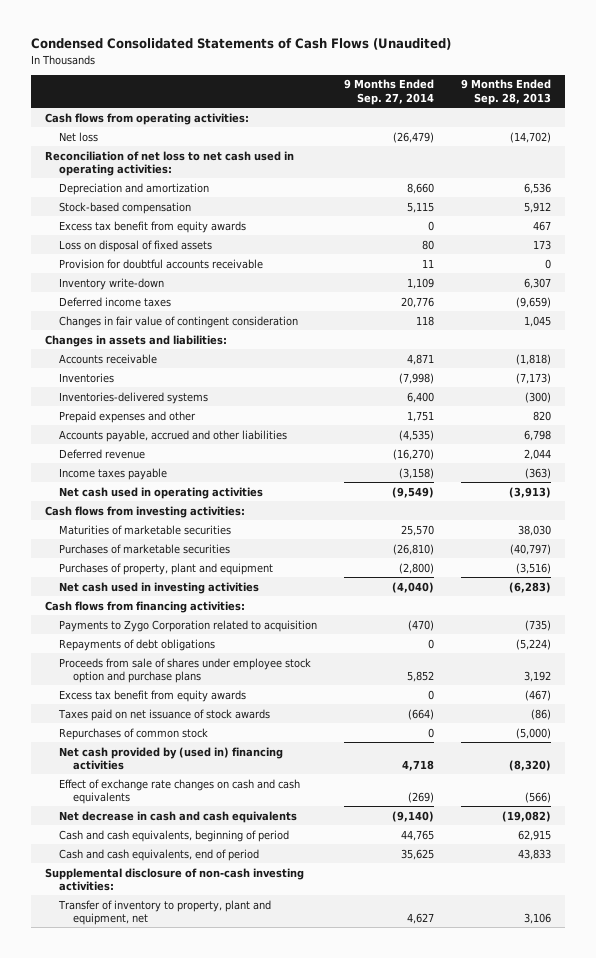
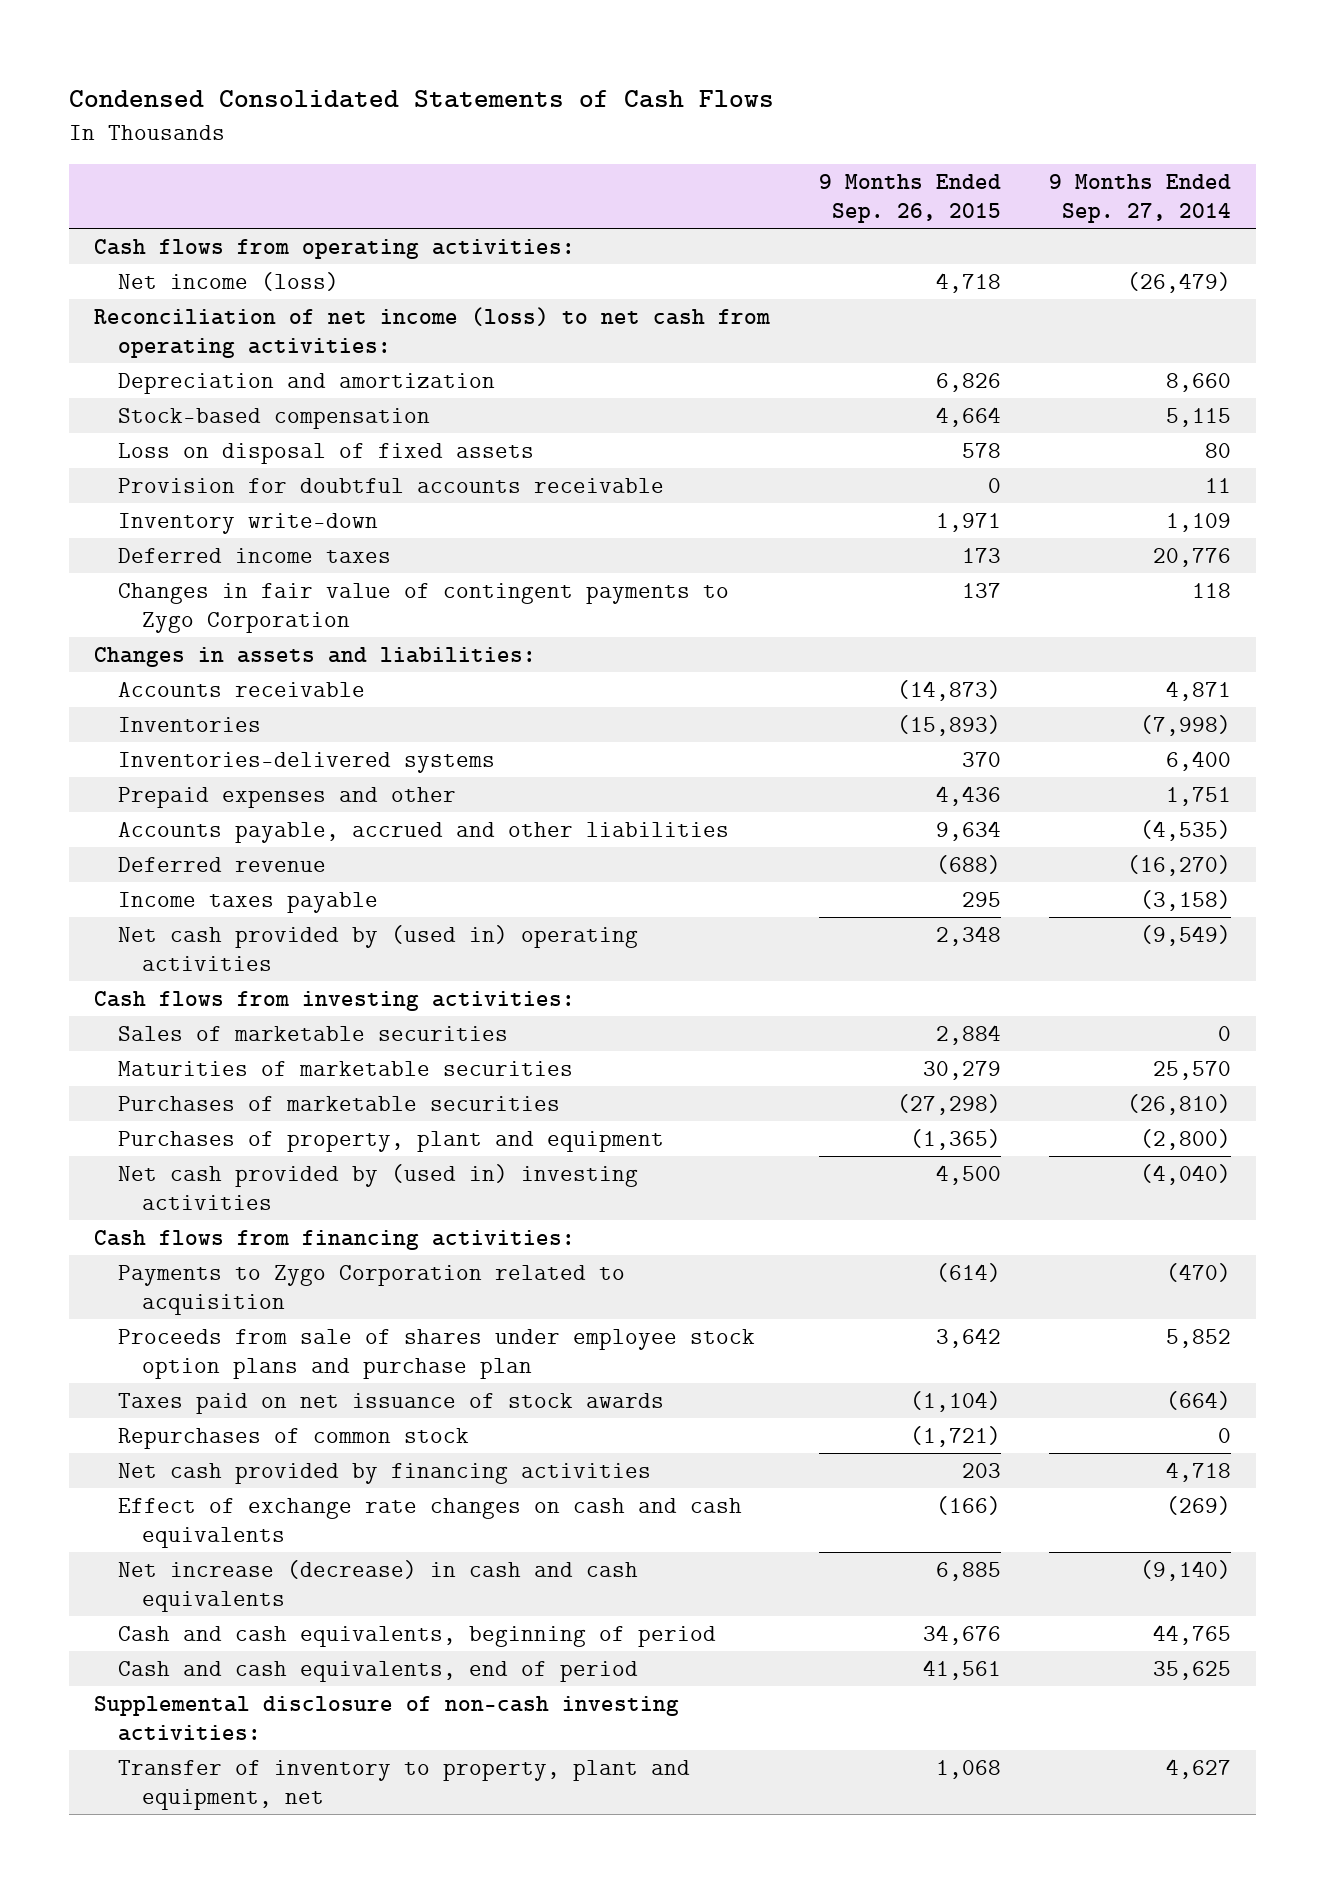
[31,38,452,51] Condensed Consolidated Statements of Cash Flows (Unaudited) -> [69,90,775,109] Condensed Consolidated Statements of Cash Flows
[461,79,552,105] 9 Months Ended Sep. 28, 2013 -> none
none -> [818,173,1001,223] 9 Months Ended Sep. 26, 2015
[58,131,98,142] Net loss -> [118,271,340,291] Net income (loss)
[44,150,294,176] Reconciliation of net loss to net cash used in operating activities: -> [93,306,770,359] Reconciliation of net income (loss) to net cash from operating activities:
[58,220,246,233] Excess tax benefit from equity awards -> none
[58,315,298,328] Changes in fair value of contingent consideration -> [118,582,730,634] Changes in fair value of contingent payments to Zygo Corporation
[58,486,263,499] Net cash used in operating activities -> [118,924,639,972] Net cash provided by (used in) operating activities
none -> [118,1025,509,1041] Sales of marketable securities
[58,581,259,594] Net cash used in investing activities -> [118,1163,639,1211] Net cash provided by (used in) investing activities
[58,638,215,651] Repayments of debt obligations -> none
[58,689,246,702] Excess tax benefit from equity awards -> none
[58,657,311,683] Proceeds from sale of shares under employee stock option and purchase plans -> [118,1328,756,1380] Proceeds from sale of shares under employee stock option plans and purchase plan
[58,746,283,770] Net cash provided by (used in) financing activities -> [118,1462,652,1484] Net cash provided by financing activities
[58,810,297,823] Net decrease in cash and cash equivalents -> [118,1559,639,1613] Net increase (decrease) in cash and cash equivalents

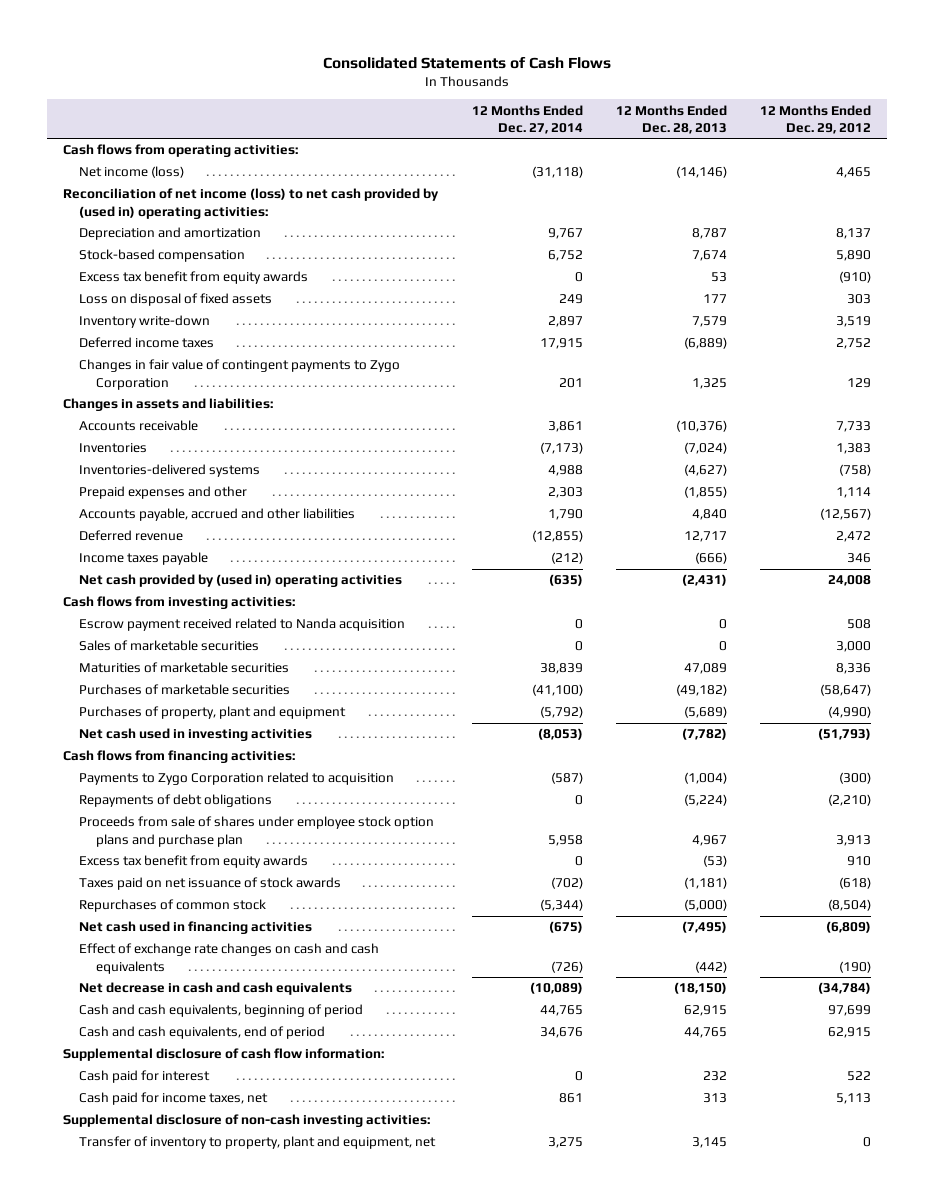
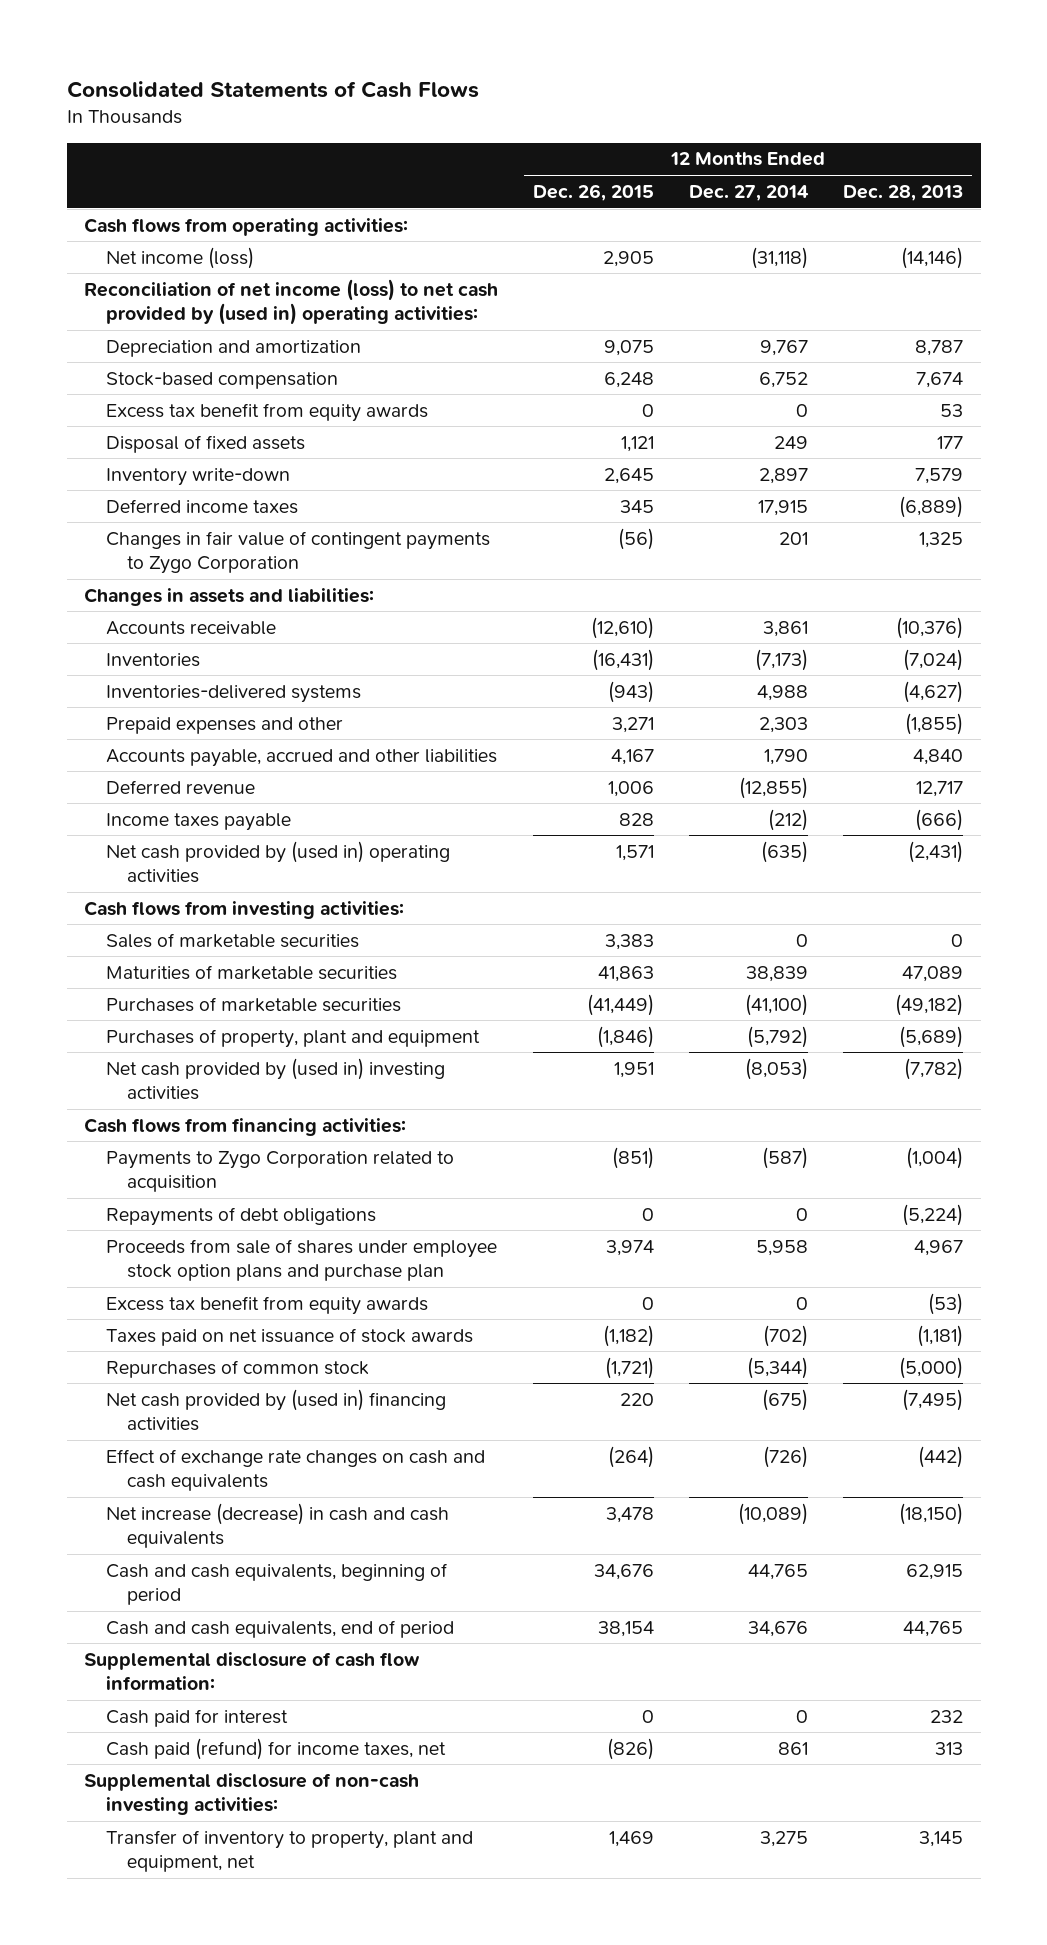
[759,104,871,134] 12 Months Ended Dec. 29, 2012 -> none
none -> [533,183,655,201] Dec. 26, 2015
[79,293,273,307] Loss on disposal of fixed assets -> [105,434,305,453] Disposal of fixed assets
[79,618,406,632] Escrow payment received related to Nanda acquisition -> none
[79,728,313,742] Net cash used in investing activities -> [105,1057,445,1100] Net cash provided by (used in) investing activities
[79,921,313,935] Net cash used in financing activities -> [105,1388,446,1431] Net cash provided by (used in) financing activities
[79,982,353,996] Net decrease in cash and cash equivalents -> [105,1502,449,1548] Net increase (decrease) in cash and cash equivalents
[79,1092,269,1106] Cash paid for income taxes, net -> [105,1737,446,1760] Cash paid (refund) for income taxes, net

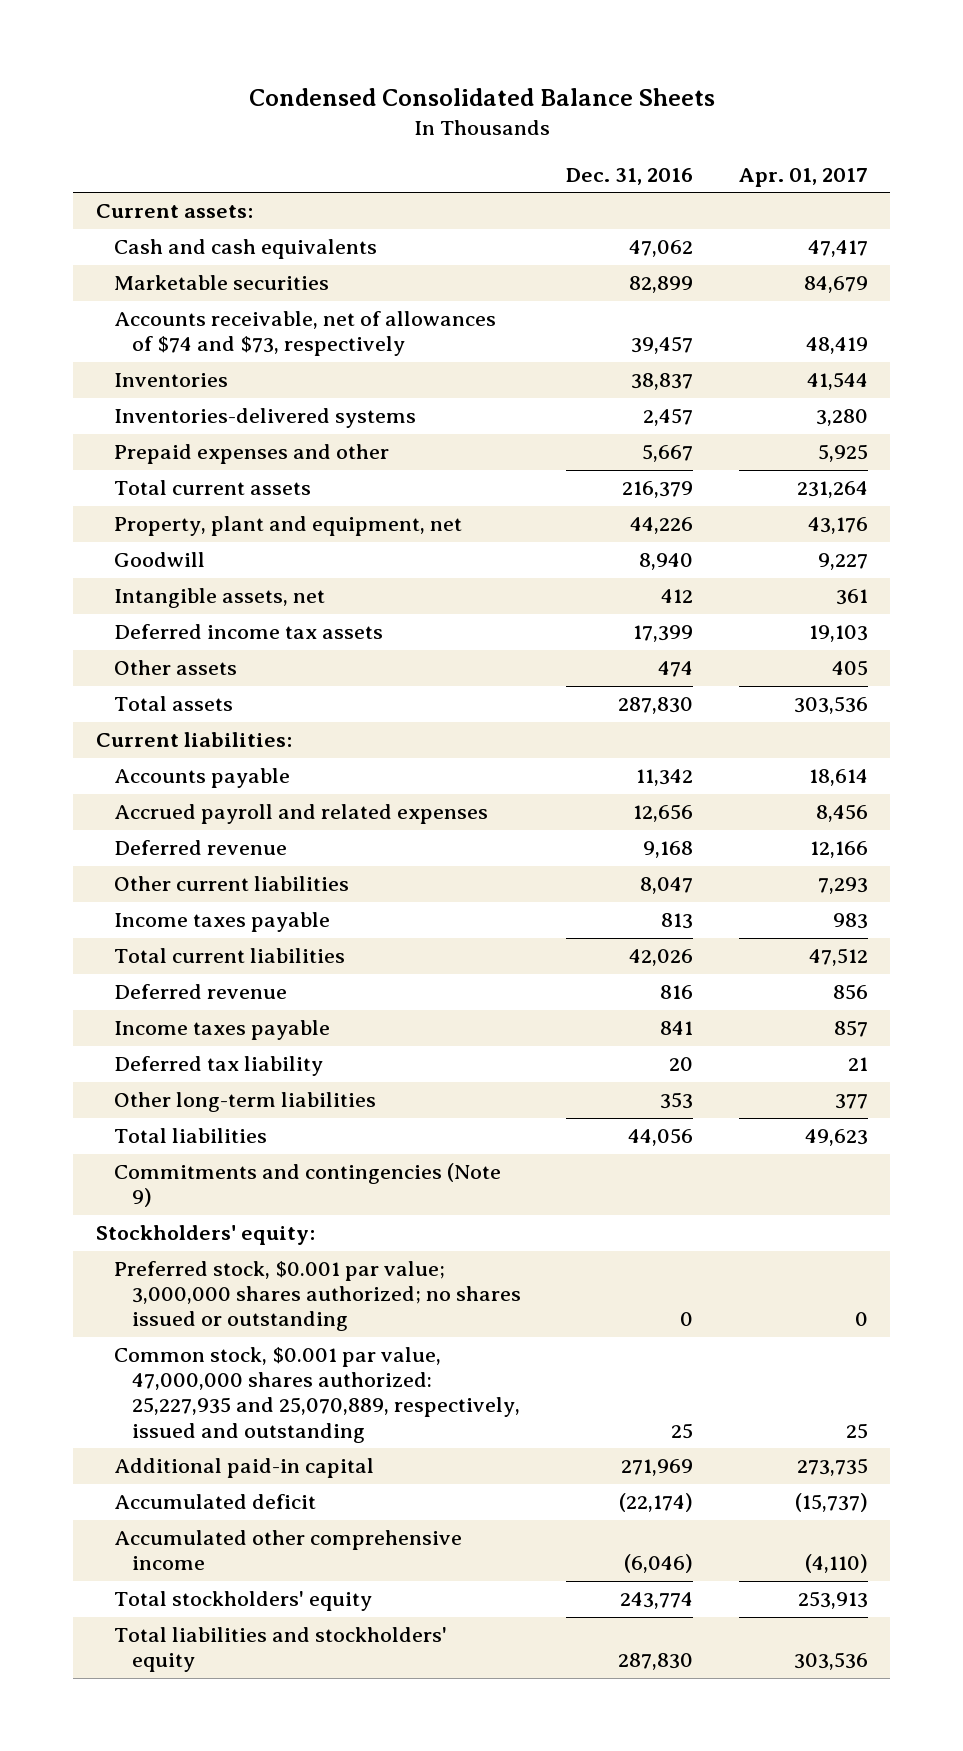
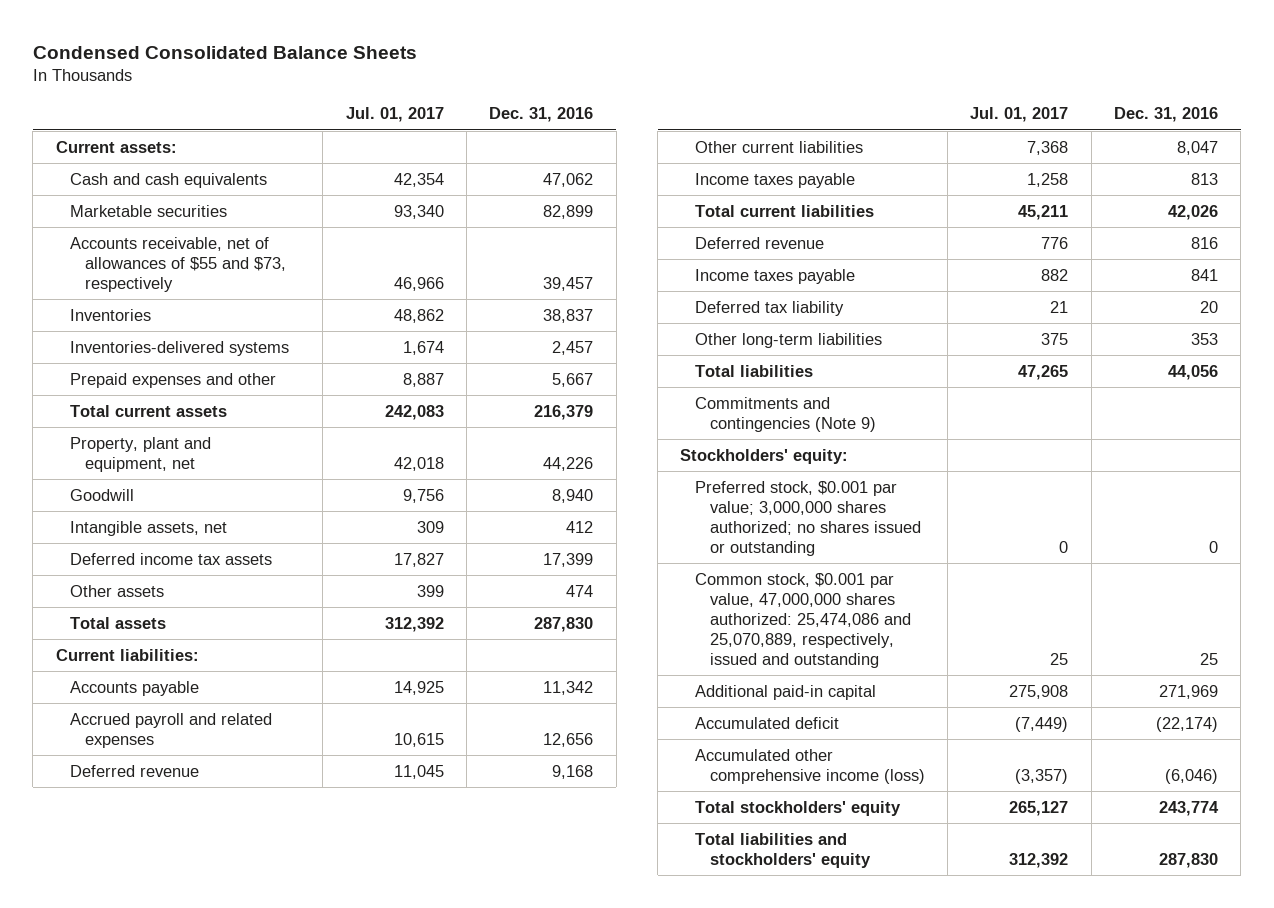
[738,168,868,188] Apr. 01, 2017 -> none
none -> [345,107,444,123] Jul. 01, 2017
[114,311,497,357] Accounts receivable, net of allowances of $74 and $73, respectively -> [70,236,286,292] Accounts receivable, net of allowances of $55 and $73, respectively
[114,1347,521,1443] Common stock, $0.001 par value, 47,000,000 shares authorized: 25,227,935 and 25,070,889, respectively, issued and outstanding -> [695,572,911,668] Common stock, $0.001 par value, 47,000,000 shares authorized: 25,474,086 and 25,070,889, respectively, issued and outstanding
[114,1530,463,1571] Accumulated other comprehensive income -> [695,748,925,784] Accumulated other comprehensive income (loss)

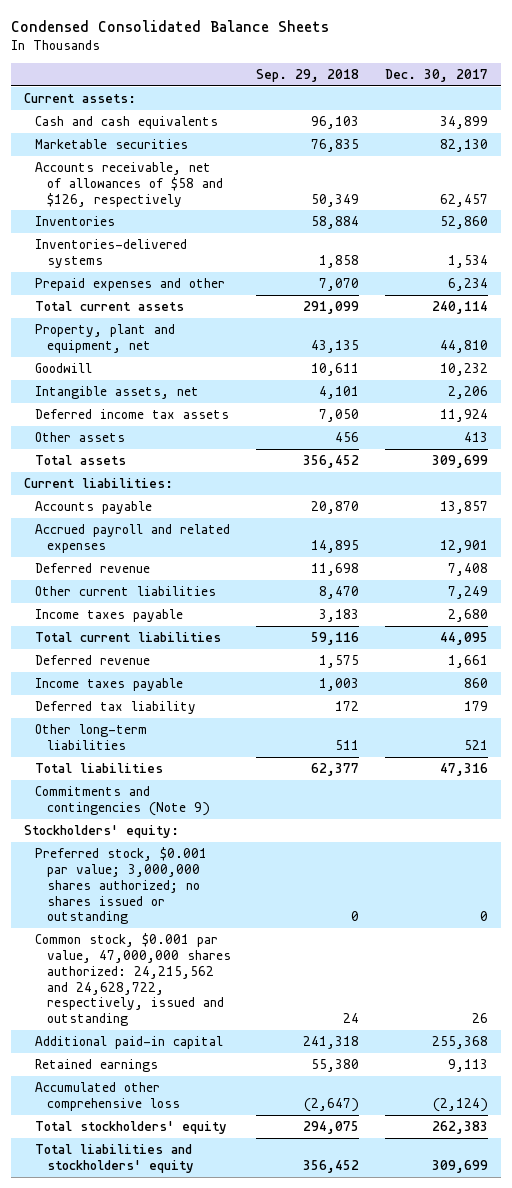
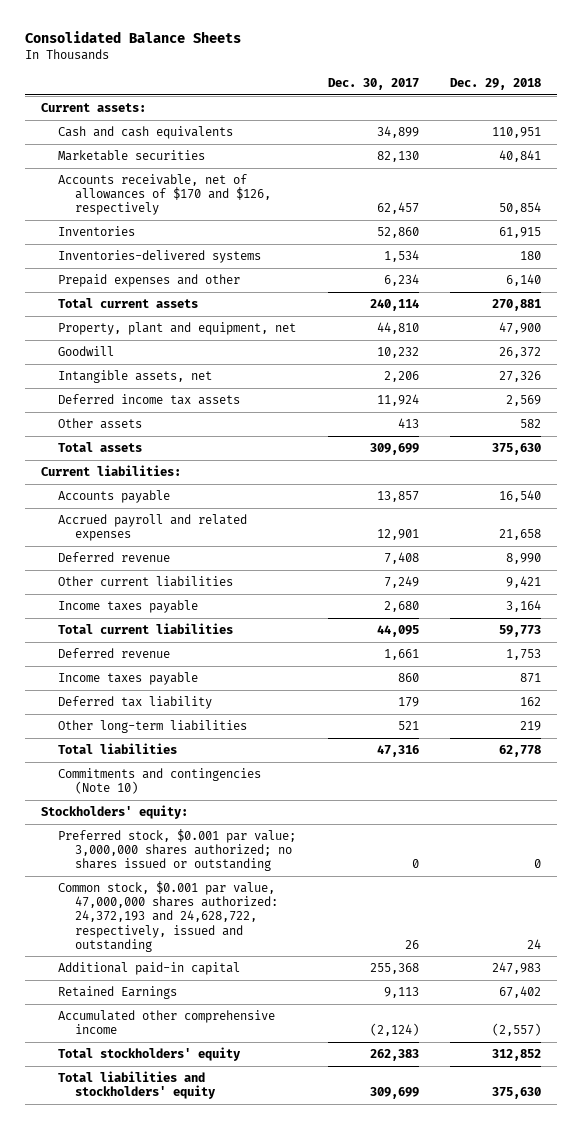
[11,19,330,32] Condensed Consolidated Balance Sheets -> [25,31,242,44] Consolidated Balance Sheets
[256,68,360,82] Sep. 29, 2018 -> none
none -> [450,78,542,91] Dec. 29, 2018
[35,161,223,207] Accounts receivable, net of allowances of $58 and $126, respectively -> [57,173,272,216] Accounts receivable, net of allowances of $170 and $126, respectively
[35,785,210,816] Commitments and contingencies (Note 9) -> [57,767,261,795] Commitments and contingencies (Note 10)
[35,932,231,1027] Common stock, $0.001 par value, 47,000,000 shares authorized: 24,215,562 and 24,628,722, respectively, issued and outstanding -> [57,880,279,952] Common stock, $0.001 par value, 47,000,000 shares authorized: 24,372,193 and 24,628,722, respectively, issued and outstanding
[35,1058,159,1072] Retained earnings -> [57,985,177,999] Retained Earnings
[35,1081,180,1111] Accumulated other comprehensive loss -> [57,1009,275,1035] Accumulated other comprehensive income

